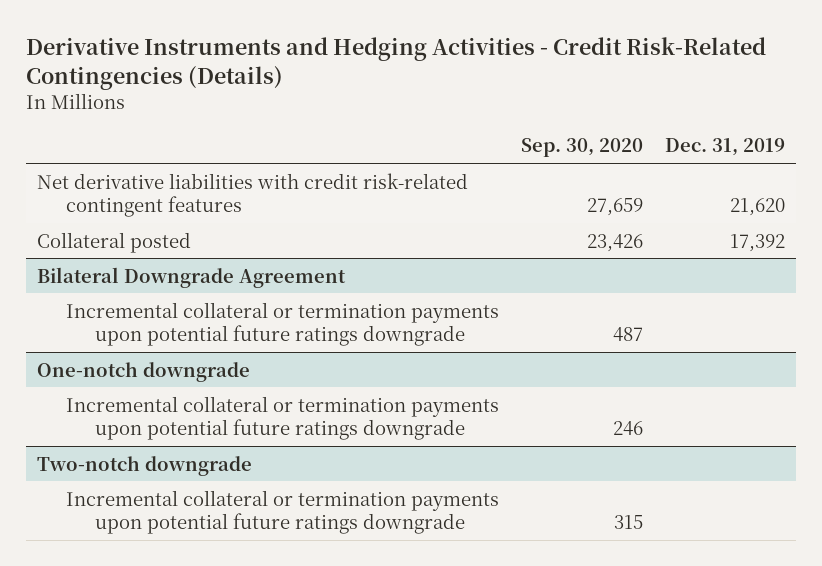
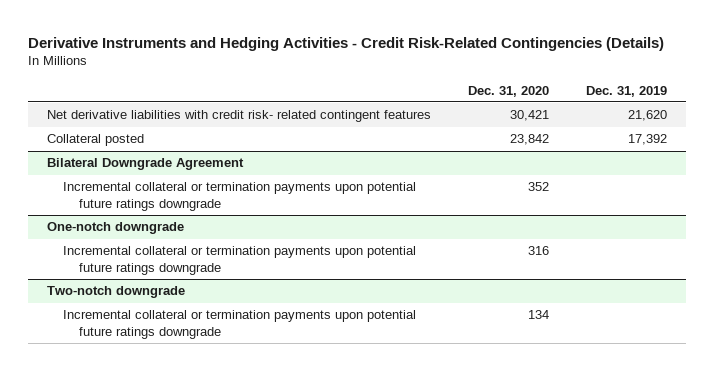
[521,138,644,158] Sep. 30, 2020 -> none
none -> [467,85,549,97] Dec. 31, 2020
[36,172,468,217] Net derivative liabilities with credit risk-related contingent features -> [46,110,431,123] Net derivative liabilities with credit risk- related contingent features

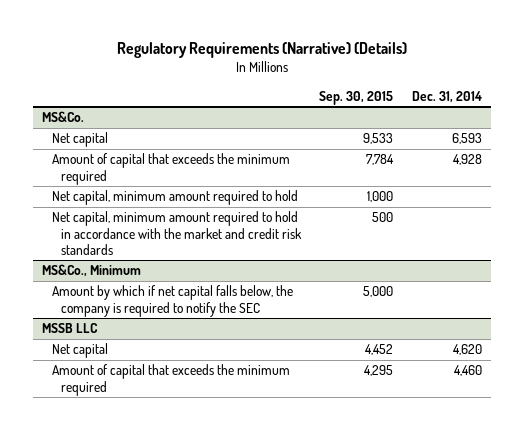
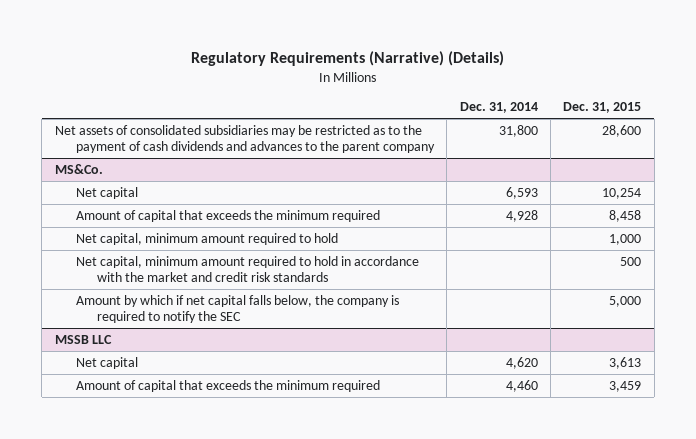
[319,90,394,105] Sep. 30, 2015 -> none
none -> [563,102,642,114] Dec. 31, 2015
none -> [54,124,436,154] Net assets of consolidated subsidiaries may be restricted as to the payment of cash dividends and advances to the parent company
[42,264,142,278] MS&Co., Minimum -> none
[51,285,293,317] Amount by which if net capital falls below, the company is required to notify the SEC -> none
none -> [76,294,400,324] Amount by which if net capital falls below, the company is required to notify the SEC

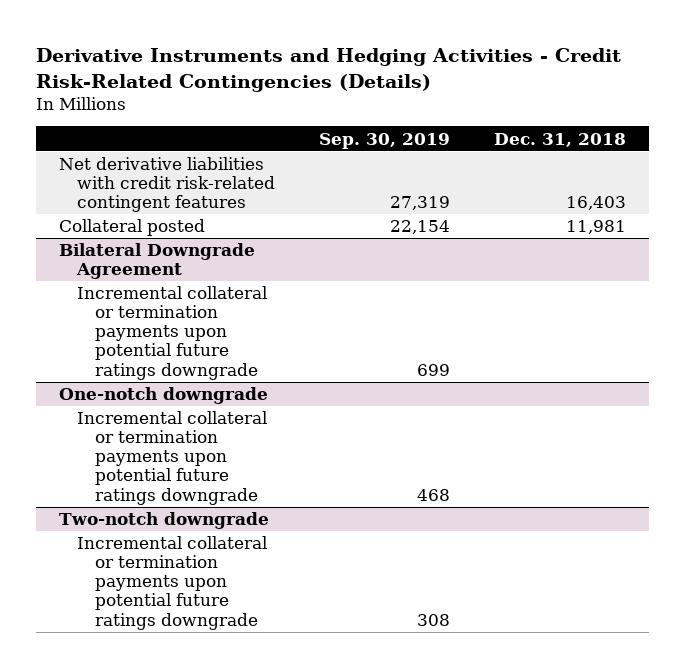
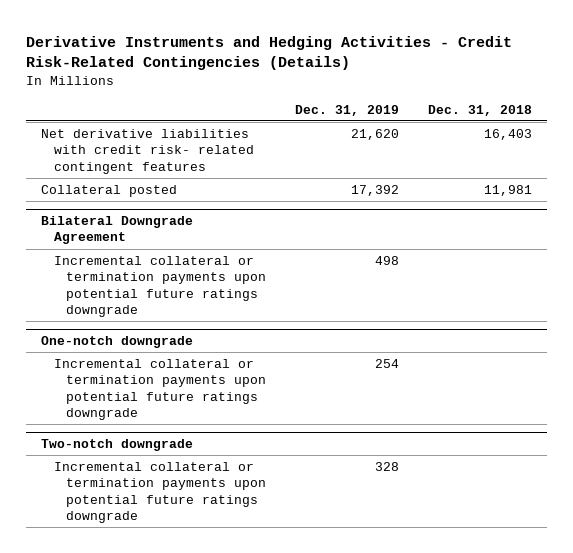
[319,132,451,149] Sep. 30, 2019 -> none
none -> [295,104,400,116] Dec. 31, 2019
[58,157,275,213] Net derivative liabilities with credit risk-related contingent features -> [40,128,254,174] Net derivative liabilities with credit risk- related contingent features

